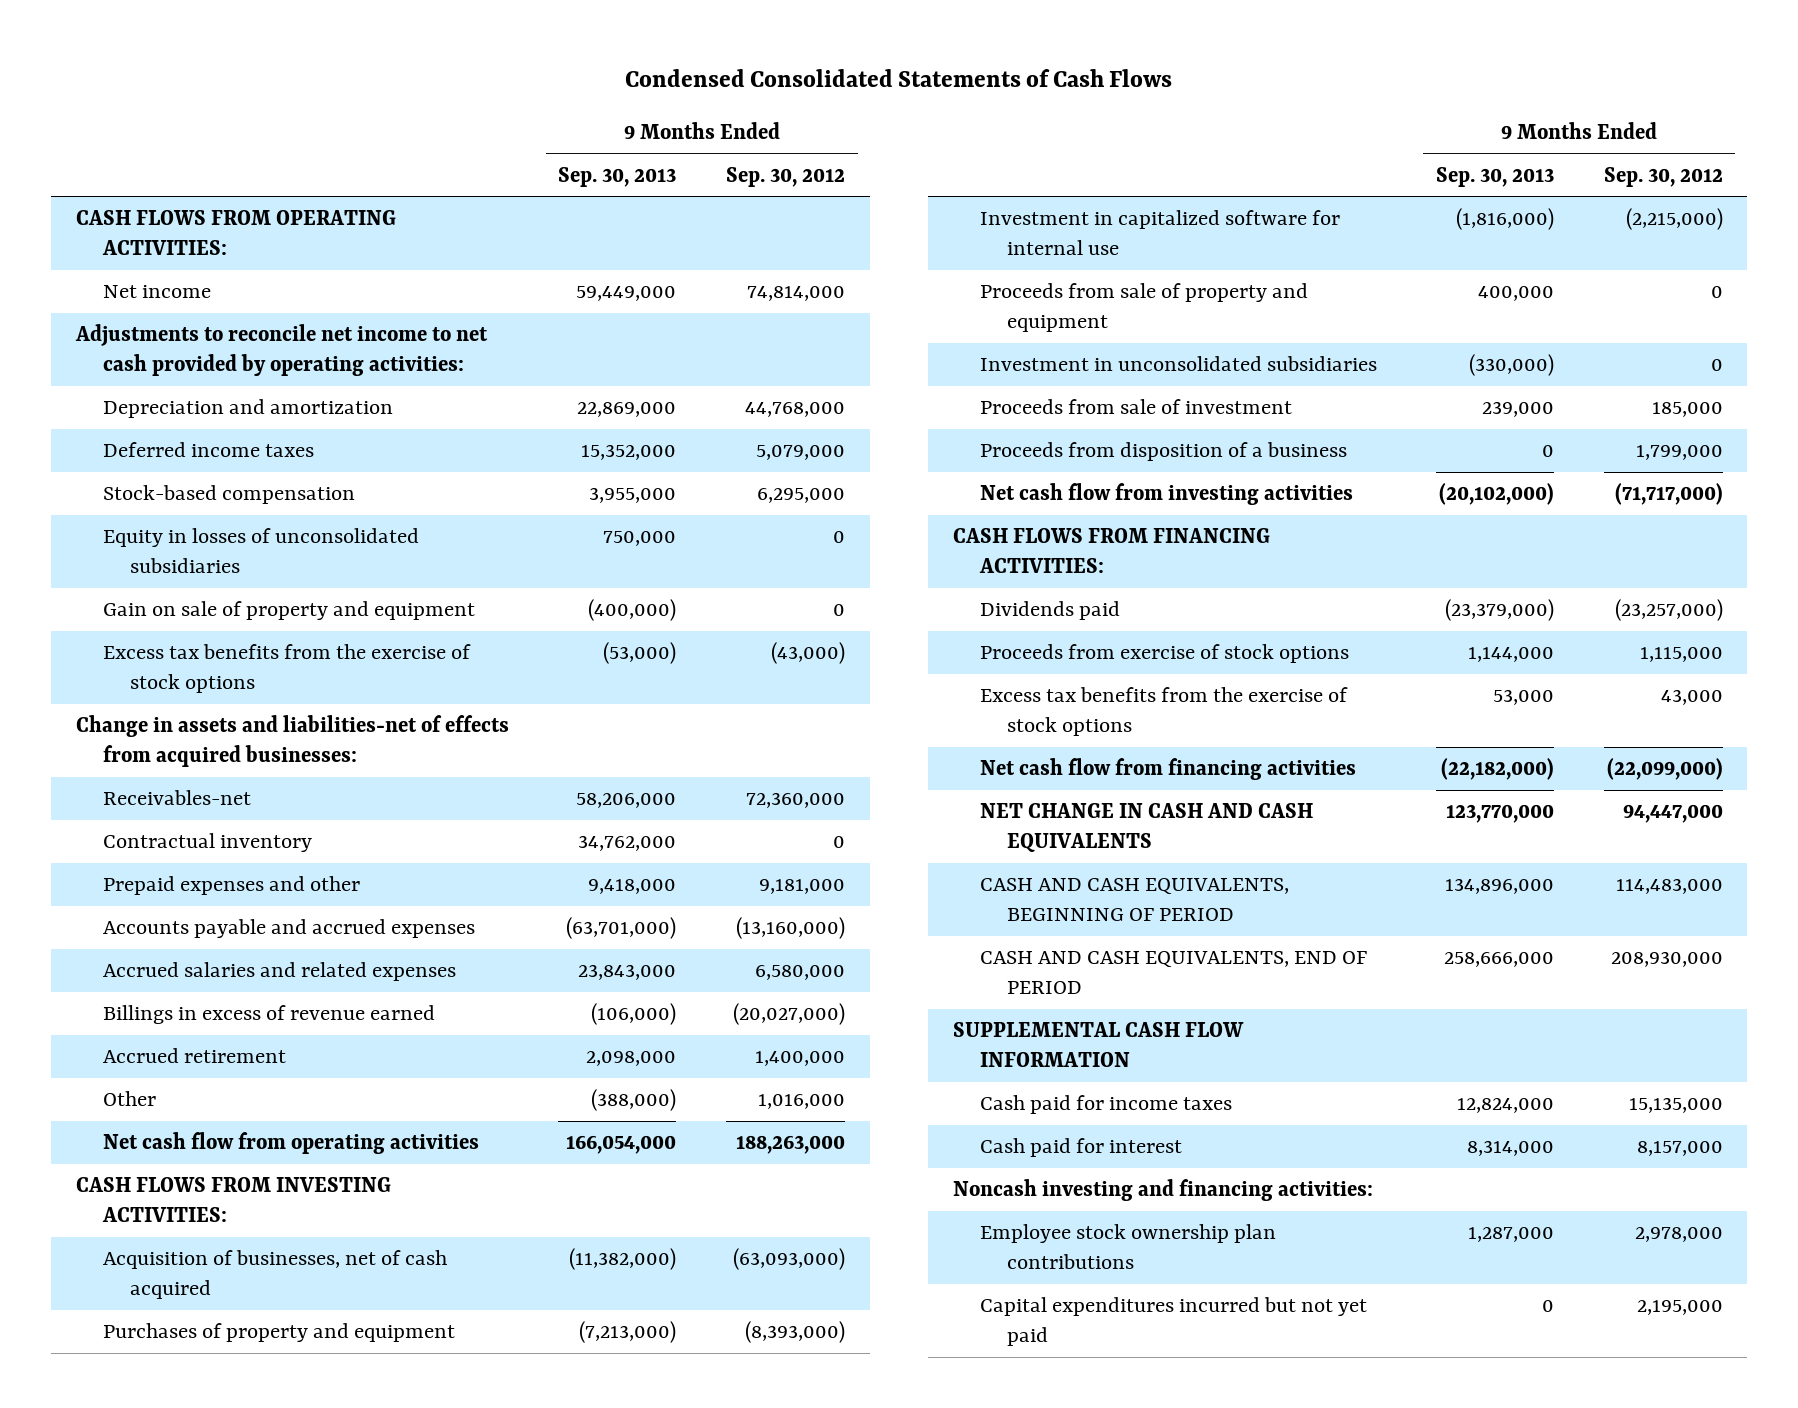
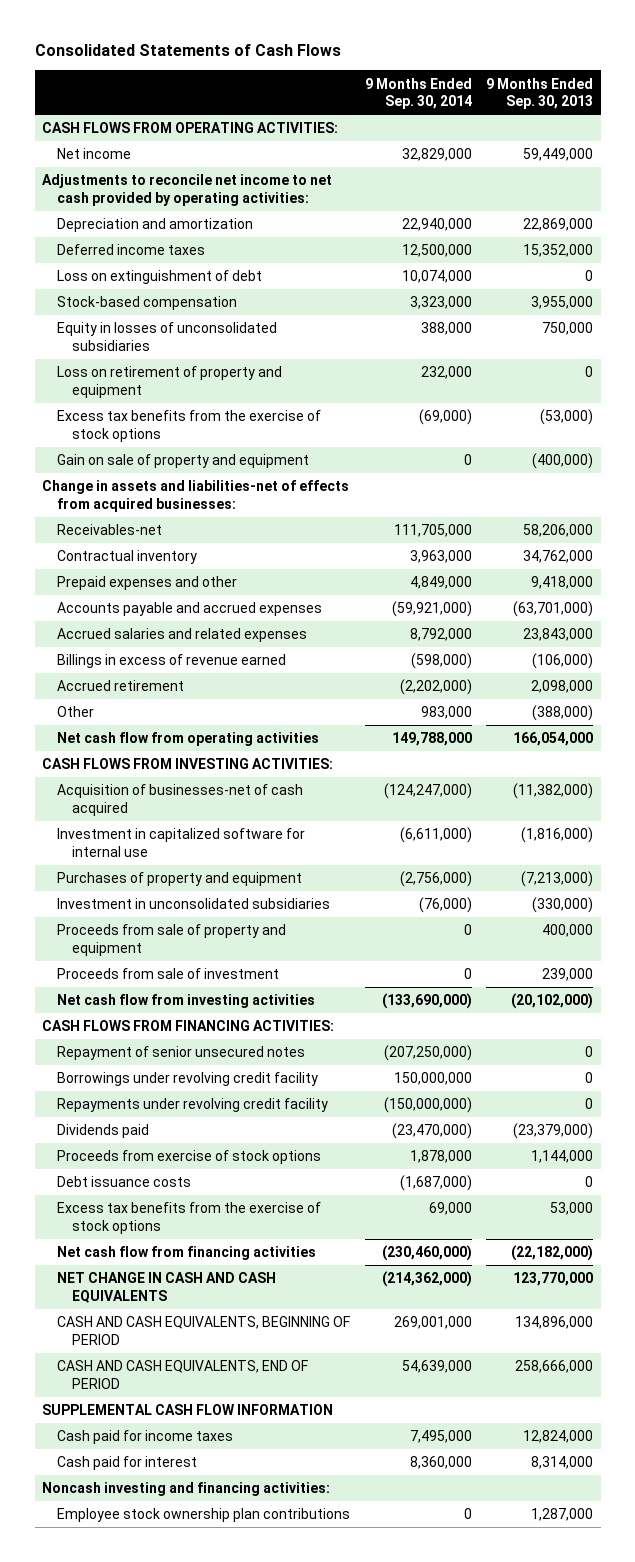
[625,69,1173,88] Condensed Consolidated Statements of Cash Flows -> [34,44,341,57] Consolidated Statements of Cash Flows
[726,166,846,187] Sep. 30, 2012 -> none
none -> [364,77,472,110] 9 Months Ended Sep. 30, 2014
none -> [56,270,262,285] Loss on extinguishment of debt
none -> [56,366,282,398] Loss on retirement of property and equipment
[102,601,475,621] Gain on sale of property and equipment -> [56,454,309,469] Gain on sale of property and equipment
[102,1250,447,1300] Acquisition of businesses, net of cash acquired -> [56,784,303,816] Acquisition of businesses-net of cash acquired
[102,1323,455,1343] Purchases of property and equipment -> [56,872,302,887] Purchases of property and equipment
[980,283,1309,333] Proceeds from sale of property and equipment -> [56,924,286,956] Proceeds from sale of property and equipment
[980,442,1348,462] Proceeds from disposition of a business -> none
none -> [56,1046,305,1061] Repayment of senior unsecured notes
none -> [56,1072,318,1087] Borrowings under revolving credit facility
none -> [56,1098,328,1113] Repayments under revolving credit facility
none -> [56,1176,191,1188] Debt issuance costs
[980,1297,1368,1347] Capital expenditures incurred but not yet paid -> none

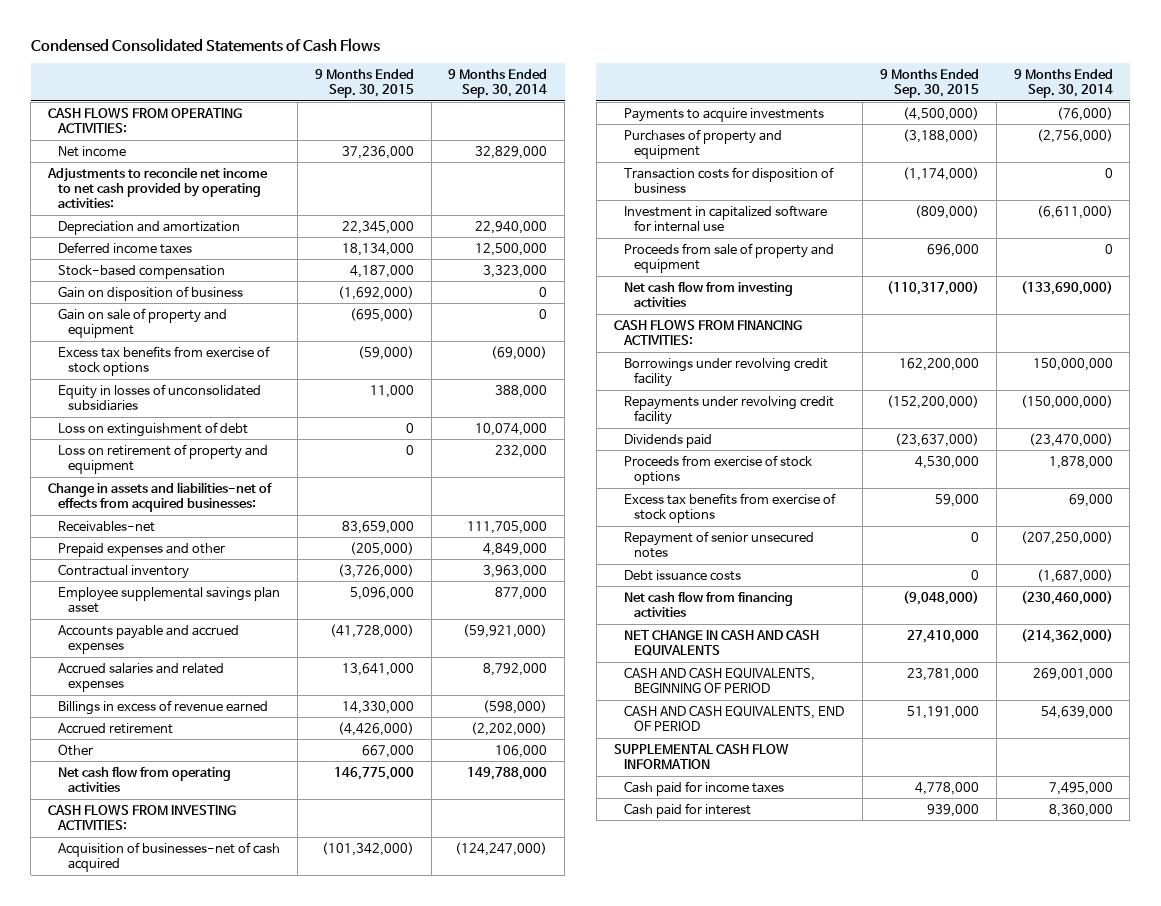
[34,44,341,57] Consolidated Statements of Cash Flows -> [30,37,380,52] Condensed Consolidated Statements of Cash Flows
[486,77,594,110] 9 Months Ended Sep. 30, 2013 -> none
none -> [314,68,414,99] 9 Months Ended Sep. 30, 2015
none -> [58,285,244,301] Gain on disposition of business
[56,454,309,469] Gain on sale of property and equipment -> [58,307,228,339] Gain on sale of property and equipment
none -> [58,345,271,377] Excess tax benefits from exercise of stock options
[56,270,262,285] Loss on extinguishment of debt -> [58,421,249,437] Loss on extinguishment of debt
[56,410,321,442] Excess tax benefits from the exercise of stock options -> none
[56,550,197,565] Contractual inventory -> [58,563,190,579] Contractual inventory
none -> [58,586,281,614] Employee supplemental savings plan asset
[420,706,472,720] 983,000 -> [495,744,548,758] 106,000
none -> [623,107,824,122] Payments to acquire investments
[56,898,330,910] Investment in unconsolidated subsidiaries -> none
none -> [623,166,834,194] Transaction costs for disposition of business
[56,828,305,857] Investment in capitalized software for internal use -> [623,204,827,233] Investment in capitalized software for internal use
[56,968,279,980] Proceeds from sale of investment -> none
none -> [623,492,836,524] Excess tax benefits from exercise of stock options
[56,1046,305,1061] Repayment of senior unsecured notes -> [623,530,814,559] Repayment of senior unsecured notes
[56,1202,321,1234] Excess tax benefits from the exercise of stock options -> none
[41,1482,330,1497] Noncash investing and financing activities: -> none
[56,1508,350,1523] Employee stock ownership plan contributions -> none

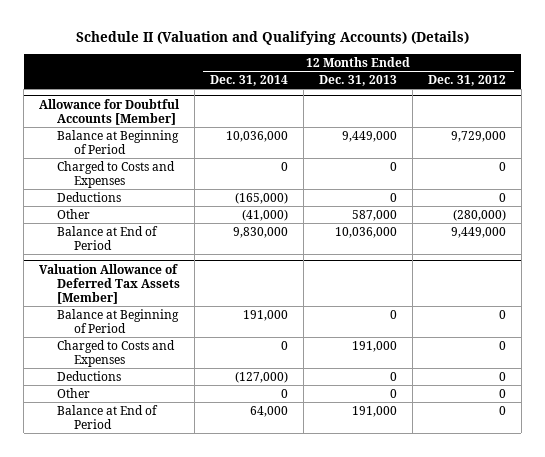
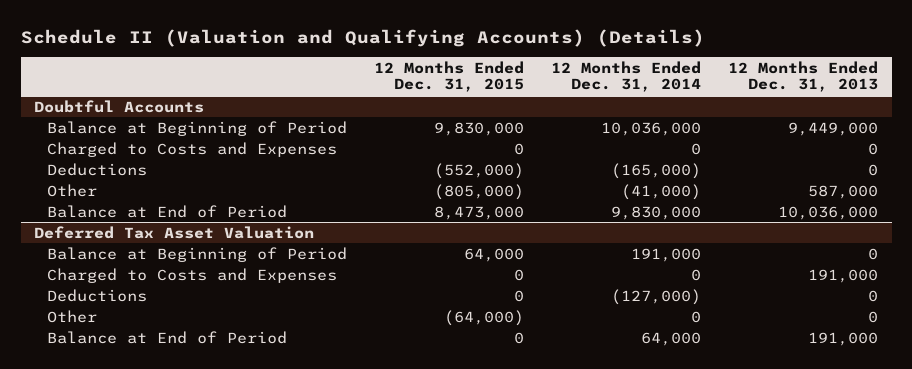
[427,74,506,86] Dec. 31, 2012 -> none
none -> [374,60,525,93] 12 Months Ended Dec. 31, 2015
[39,98,181,125] Allowance for Doubtful Accounts [Member] -> [34,99,205,113] Doubtful Accounts
[39,263,180,304] Valuation Allowance of Deferred Tax Assets [Member] -> [34,225,315,239] Deferred Tax Asset Valuation

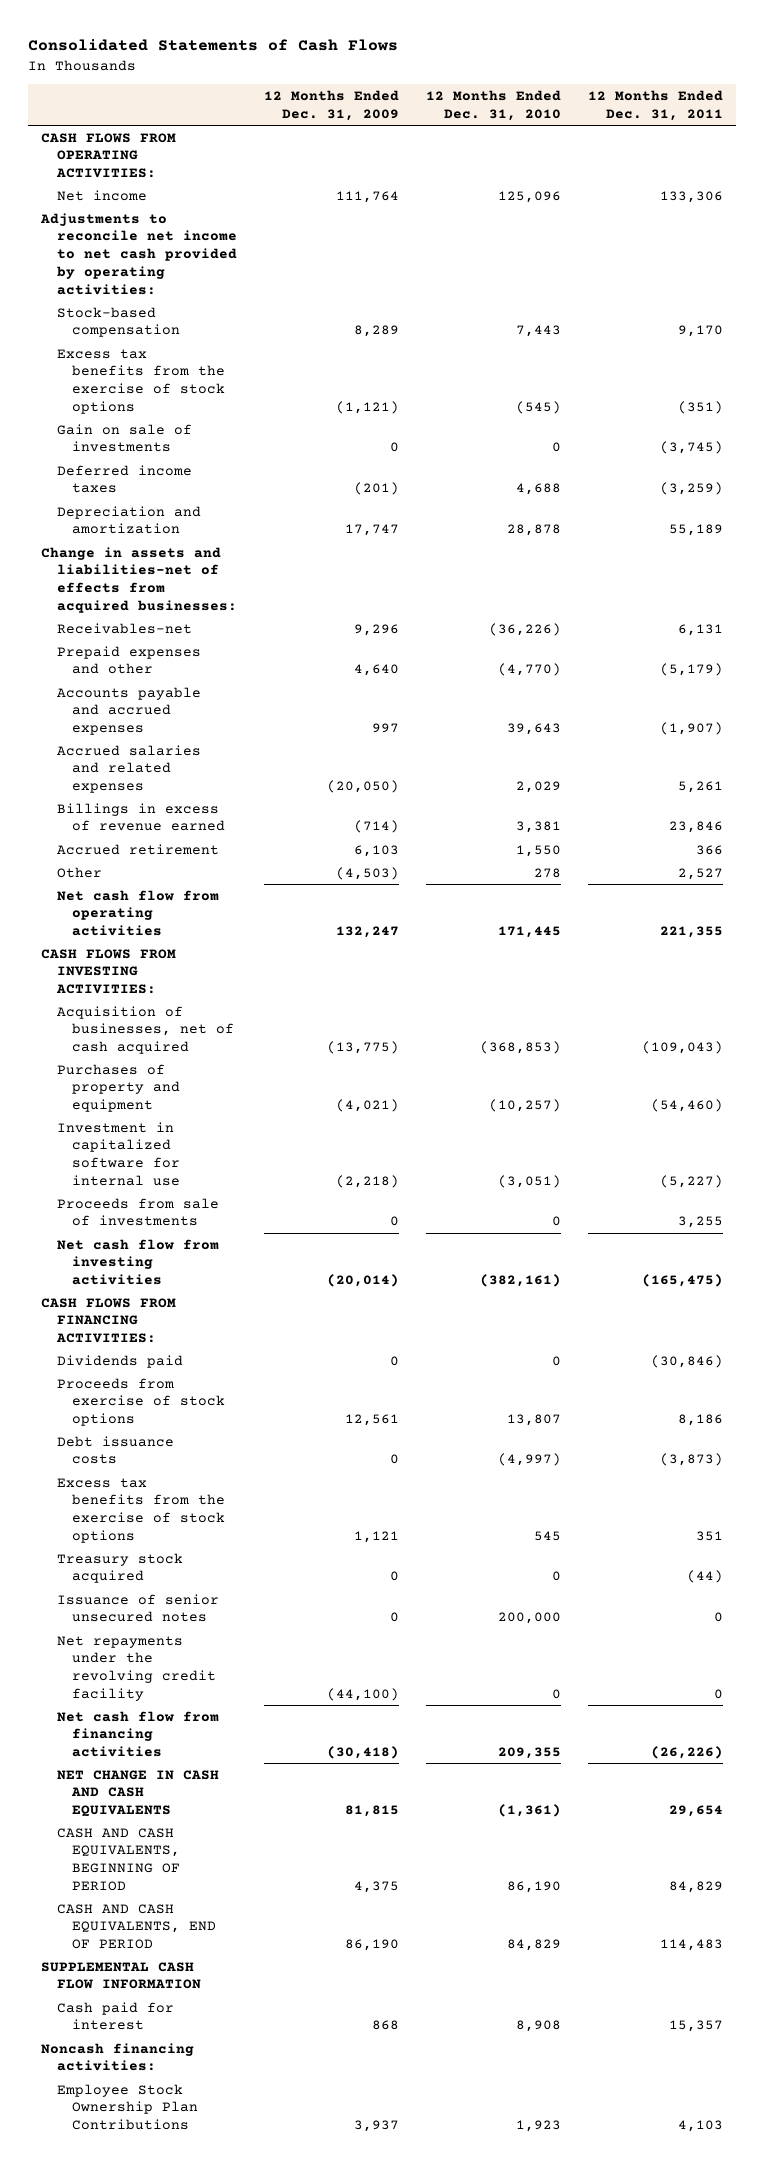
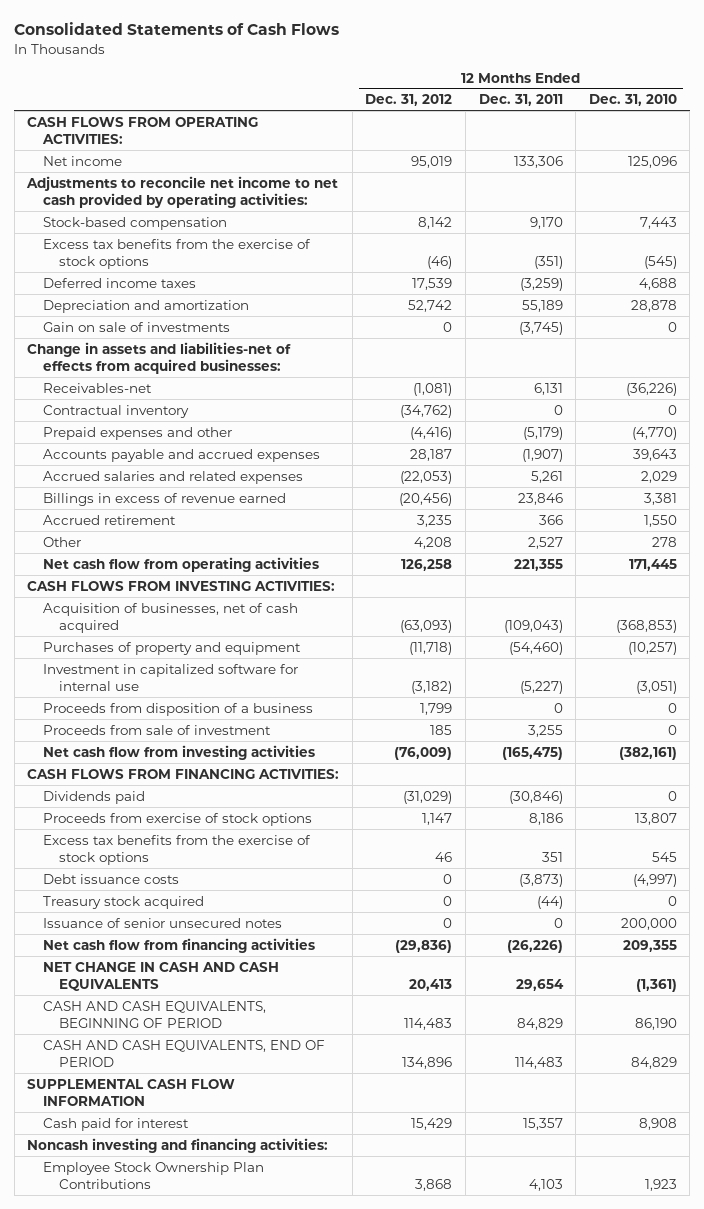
[263,90,399,121] 12 Months Ended Dec. 31, 2009 -> none
none -> [365,94,453,107] Dec. 31, 2012
[56,423,192,453] Gain on sale of investments -> [43,321,231,332] Gain on sale of investments
none -> [43,404,190,418] Contractual inventory
none -> [43,702,314,716] Proceeds from disposition of a business
[56,1197,219,1227] Proceeds from sale of investments -> [43,724,272,735] Proceeds from sale of investment
[56,1435,174,1465] Debt issuance costs -> [43,873,180,884] Debt issuance costs
[56,1635,216,1702] Net repayments under the revolving credit facility -> none
[41,2042,195,2072] Noncash financing activities: -> [27,1137,329,1153] Noncash investing and financing activities:

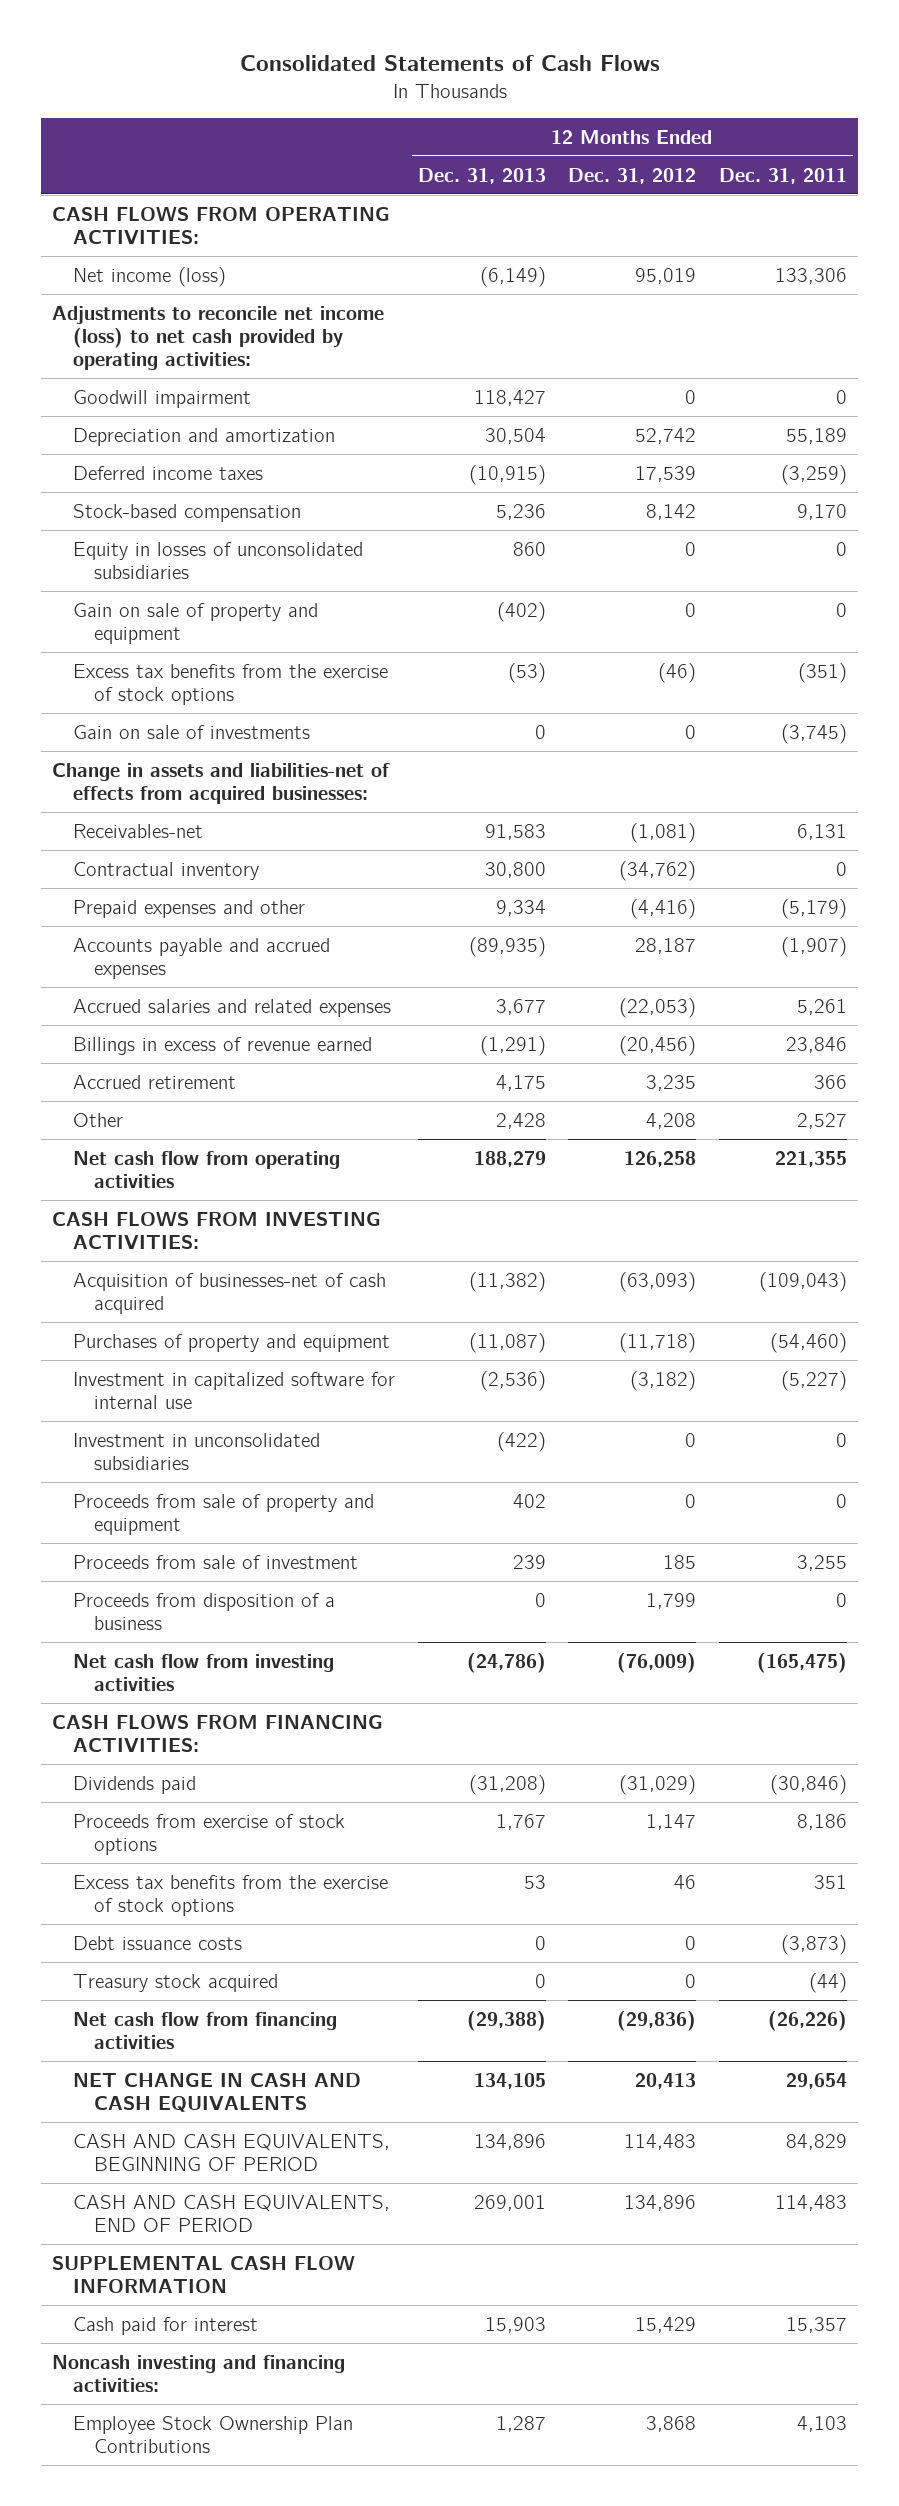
[588,94,677,107] Dec. 31, 2010 -> none
none -> [417,167,546,184] Dec. 31, 2013
[43,155,123,166] Net income -> [73,266,227,287] Net income (loss)
[26,175,339,209] Adjustments to reconcile net income to net cash provided by operating activities: -> [52,305,385,370] Adjustments to reconcile net income (loss) to net cash provided by operating activities:
none -> [73,389,252,408] Goodwill impairment
[43,299,250,313] Depreciation and amortization -> [73,427,336,446] Depreciation and amortization
[43,277,197,288] Deferred income taxes -> [73,465,264,480] Deferred income taxes
none -> [73,541,364,579] Equity in losses of unconsolidated subsidiaries
none -> [73,602,319,644] Gain on sale of property and equipment
[43,602,299,634] Acquisition of businesses, net of cash acquired -> [73,1272,387,1314] Acquisition of businesses-net of cash acquired
none -> [73,1432,321,1470] Investment in unconsolidated subsidiaries
none -> [73,1493,375,1535] Proceeds from sale of property and equipment
[43,702,314,716] Proceeds from disposition of a business -> [73,1592,336,1630] Proceeds from disposition of a business
[43,917,283,928] Issuance of senior unsecured notes -> none

